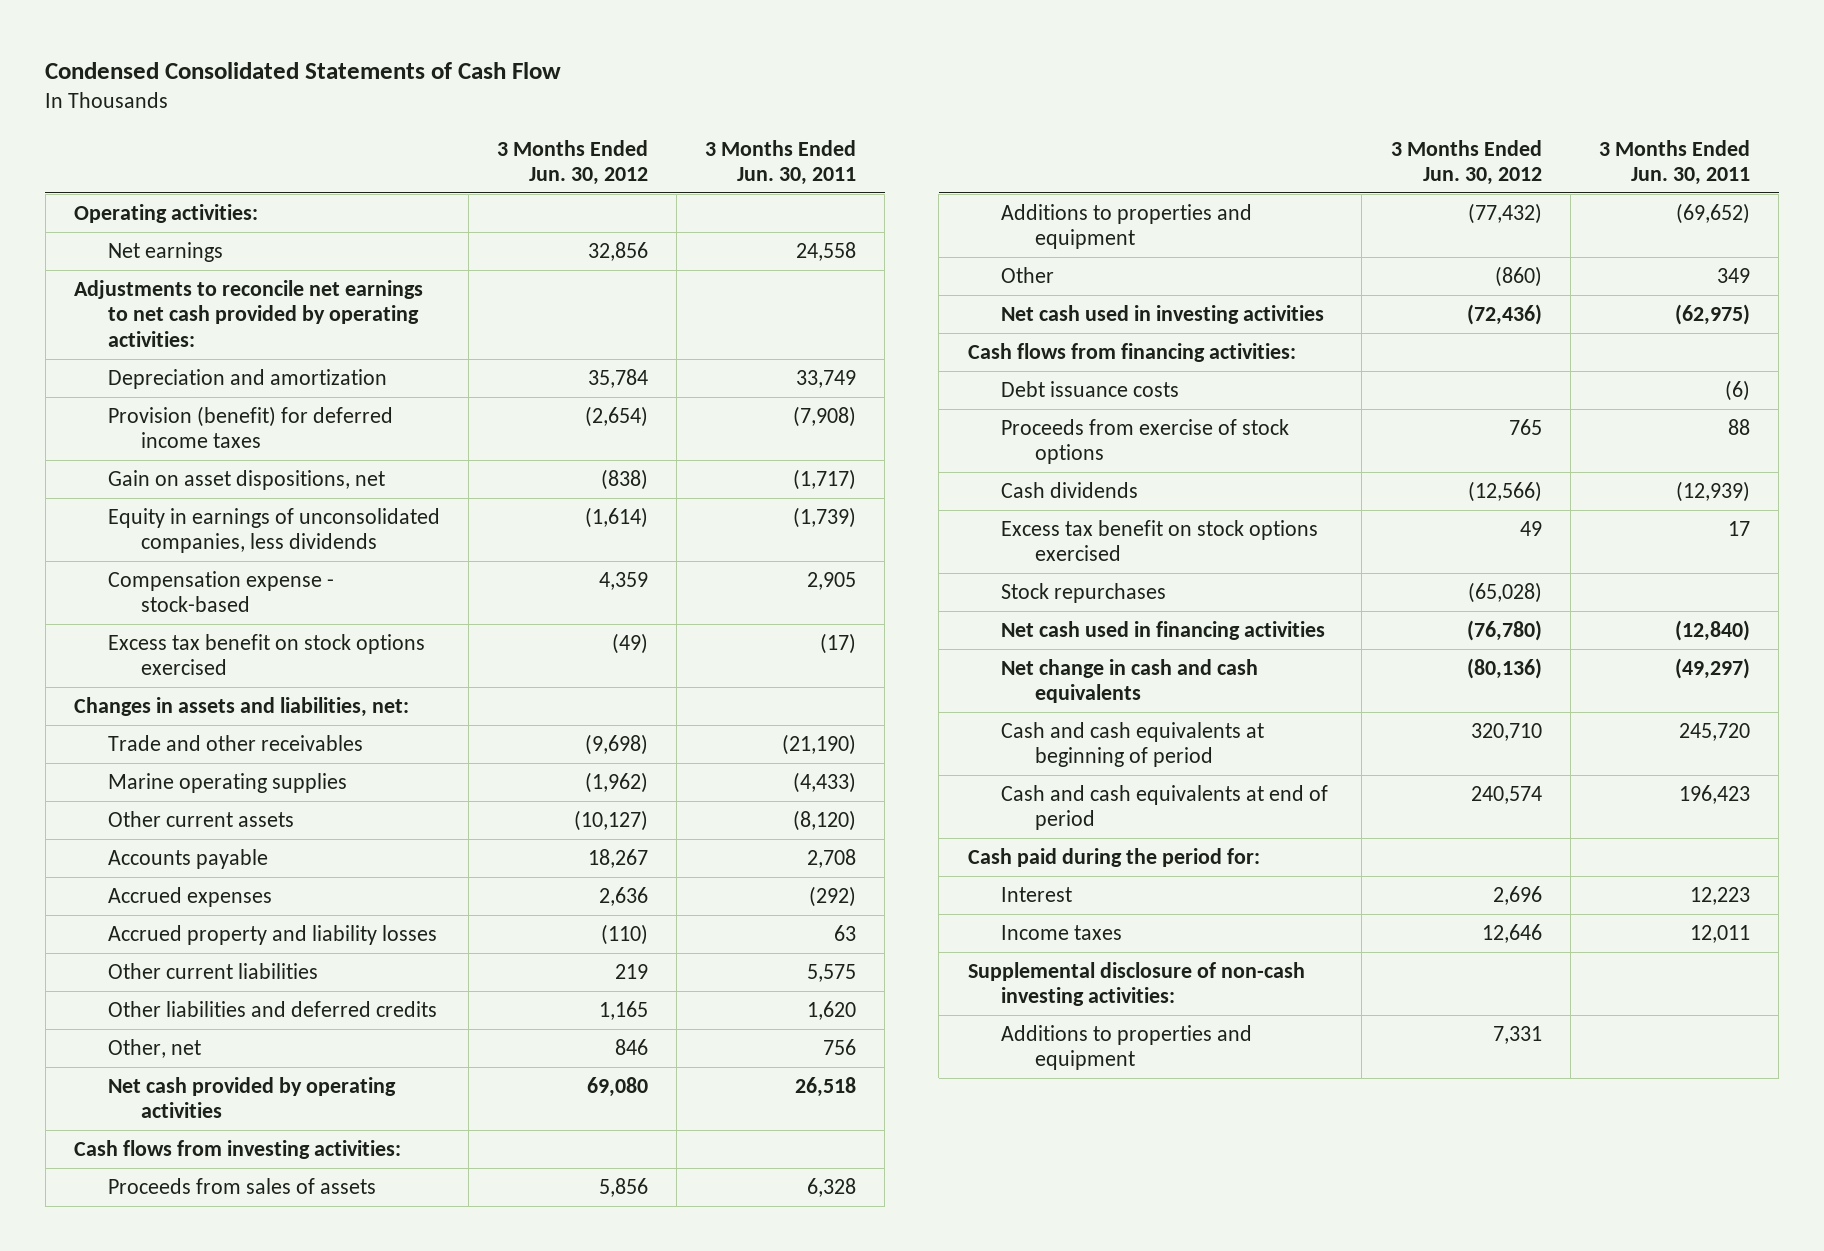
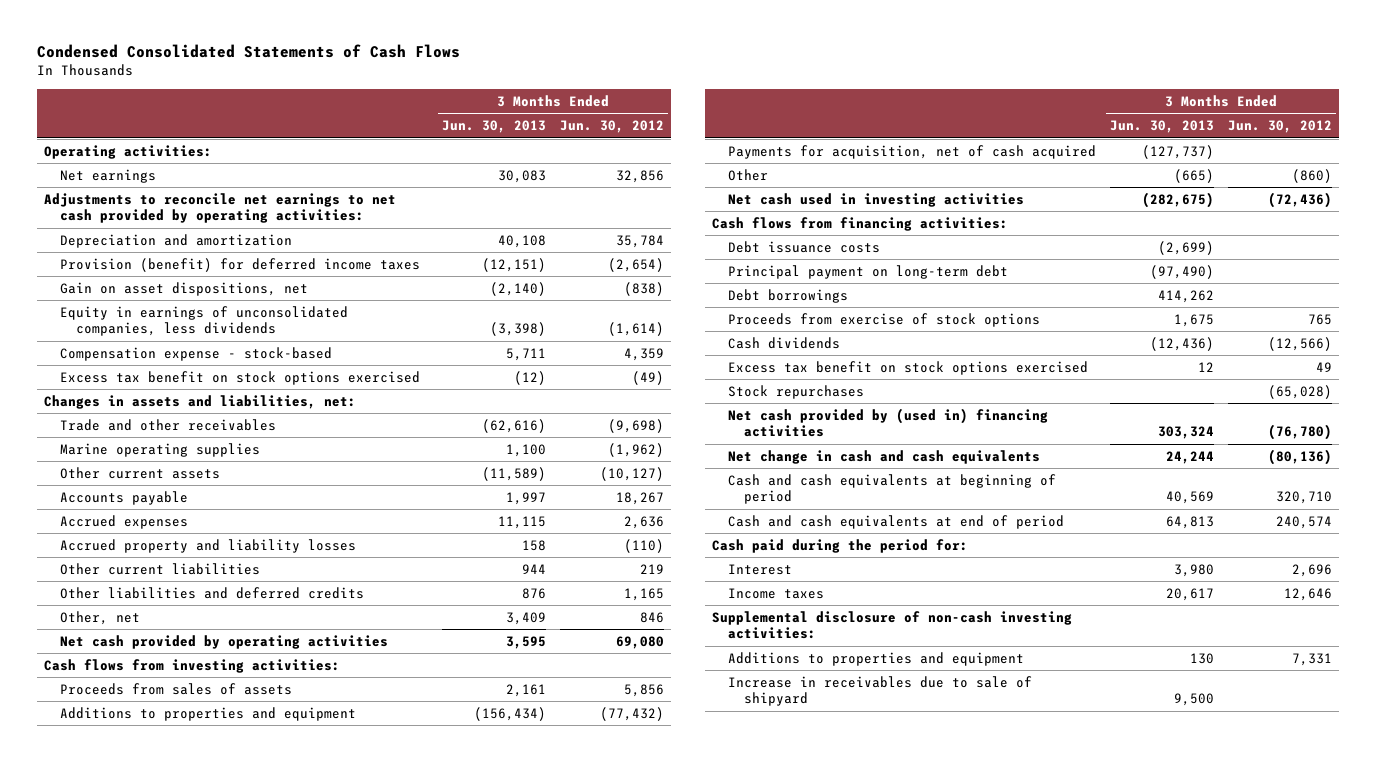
[45,61,562,79] Condensed Consolidated Statements of Cash Flow -> [36,44,460,59] Condensed Consolidated Statements of Cash Flows
[705,139,857,186] 3 Months Ended Jun. 30, 2011 -> none
none -> [441,120,546,134] Jun. 30, 2013
none -> [727,144,1096,159] Payments for acquisition, net of cash acquired
none -> [727,264,1008,279] Principal payment on long-term debt
none -> [727,288,848,303] Debt borrowings
[1001,620,1326,640] Net cash used in financing activities -> [727,407,1048,438] Net cash provided by (used in) financing activities
none -> [727,675,1032,707] Increase in receivables due to sale of shipyard

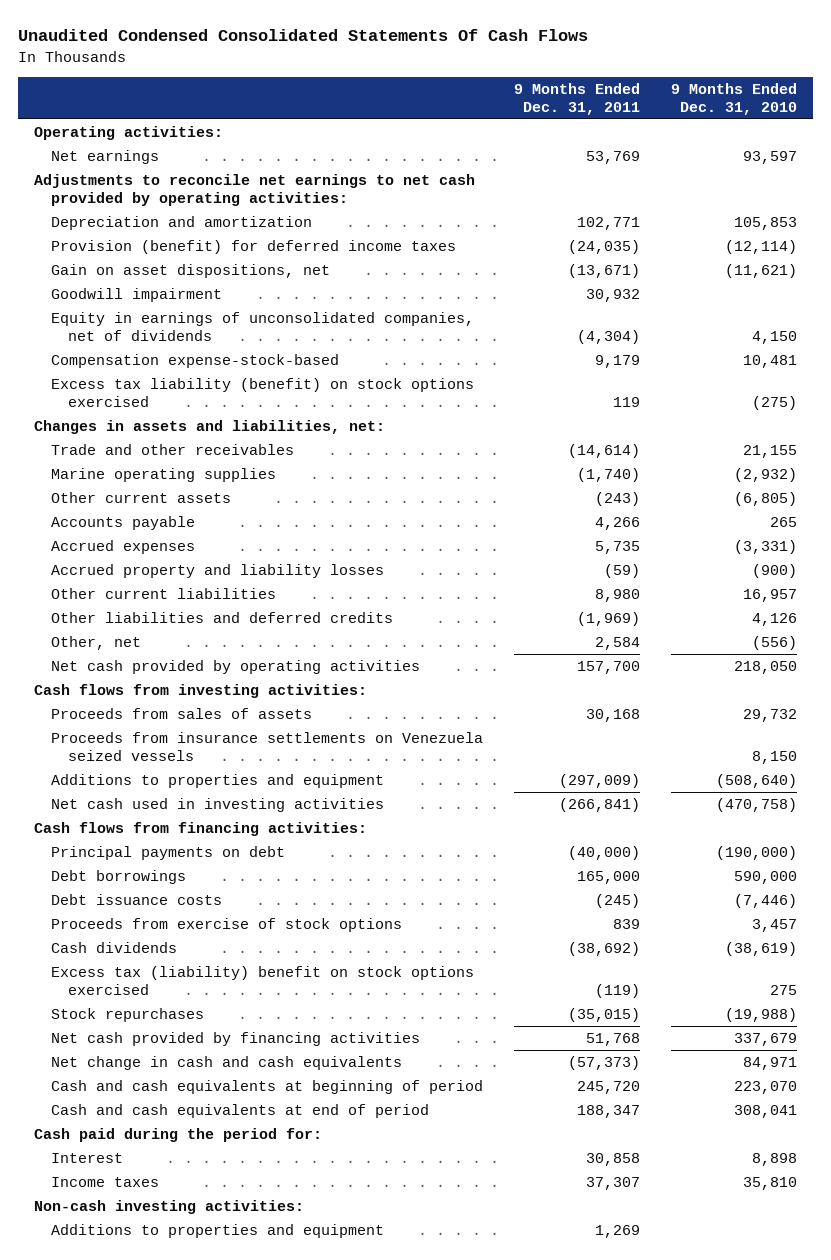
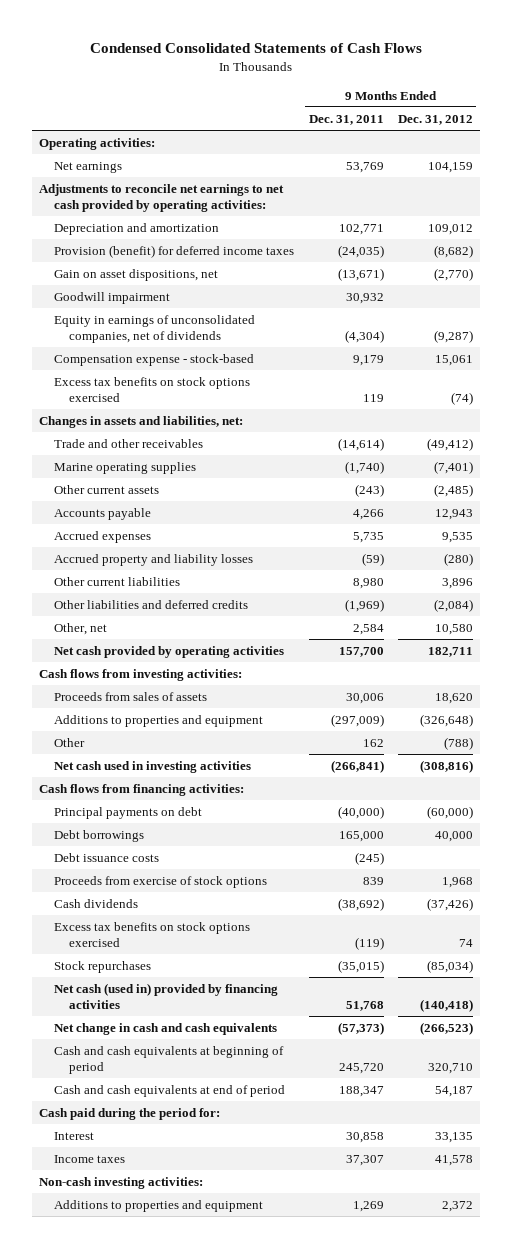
[18,29,589,42] Unaudited Condensed Consolidated Statements Of Cash Flows -> [90,42,423,53] Condensed Consolidated Statements of Cash Flows
[671,82,798,115] 9 Months Ended Dec. 31, 2010 -> none
none -> [397,114,473,125] Dec. 31, 2012
[50,354,339,369] Compensation expense-stock-based -> [54,353,255,366] Compensation expense - stock-based
[50,378,474,407] Excess tax liability (benefit) on stock options exercised -> [54,376,251,402] Excess tax benefits on stock options exercised
[50,732,483,761] Proceeds from insurance settlements on Venezuela seized vessels -> none
[586,709,641,723] 30,168 -> [345,692,384,704] 30,006
none -> [54,737,86,747] Other
[50,966,474,995] Excess tax (liability) benefit on stock options exercised -> [54,921,251,947] Excess tax benefits on stock options exercised
[50,1032,420,1047] Net cash provided by financing activities -> [54,982,279,1009] Net cash (used in) provided by financing activities

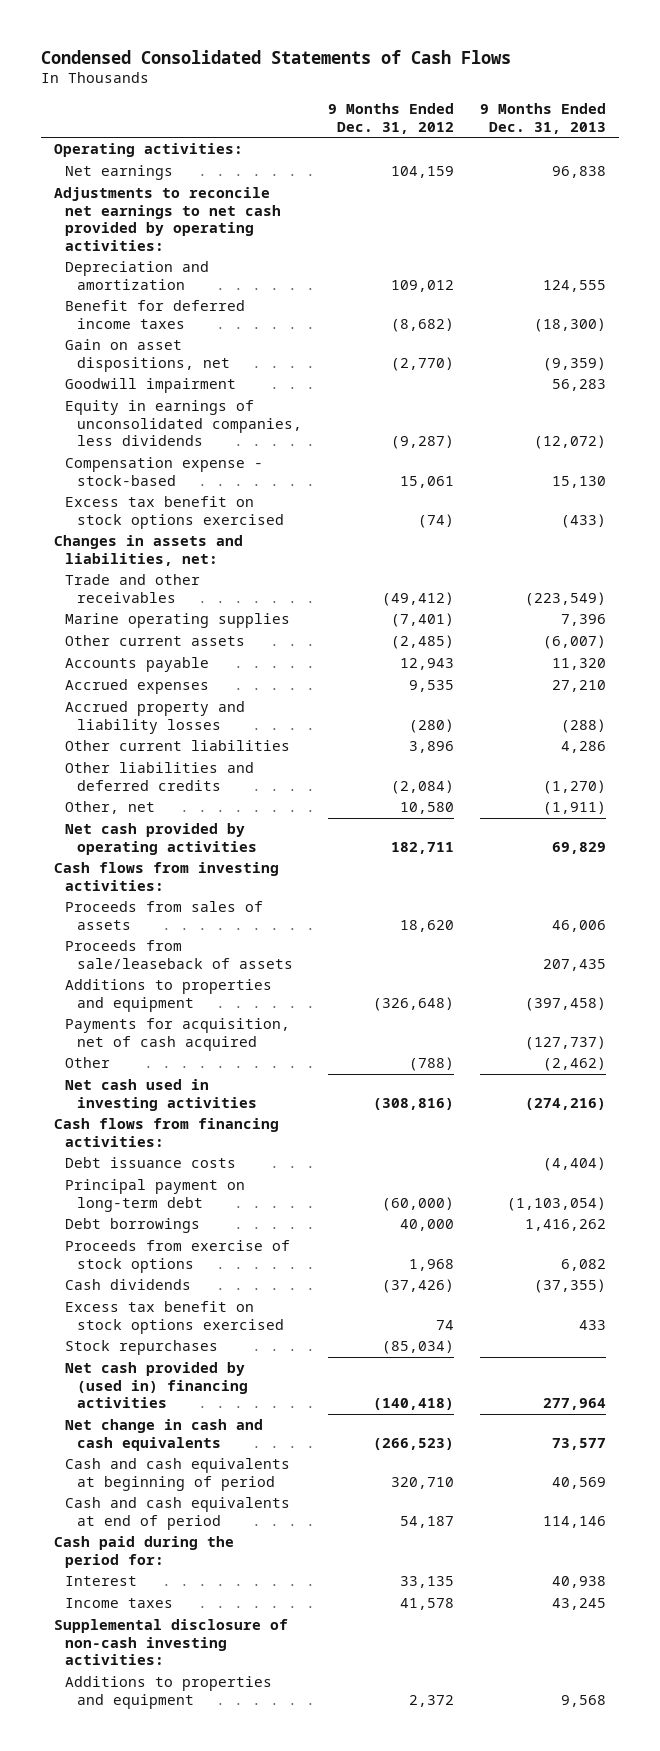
[308,114,384,125] Dec. 31, 2011 -> none
none -> [479,103,606,134] 9 Months Ended Dec. 31, 2013
[54,244,295,258] Provision (benefit) for deferred income taxes -> [65,300,246,329] Benefit for deferred income taxes
[54,314,256,343] Equity in earnings of unconsolidated companies, net of dividends -> [65,400,302,447] Equity in earnings of unconsolidated companies, less dividends
[54,376,251,402] Excess tax benefits on stock options exercised -> [65,496,284,529] Excess tax benefit on stock options exercised
none -> [65,940,293,969] Proceeds from sale/leaseback of assets
none -> [65,1018,291,1051] Payments for acquisition, net of cash acquired
[54,806,203,819] Principal payments on debt -> none
none -> [65,1179,246,1212] Principal payment on long-term debt
[54,829,145,842] Debt borrowings -> [65,1218,201,1234] Debt borrowings
[54,921,251,947] Excess tax benefits on stock options exercised -> [65,1301,284,1334] Excess tax benefit on stock options exercised
[54,982,279,1009] Net cash (used in) provided by financing activities -> [65,1362,248,1409] Net cash provided by (used in) financing activities
[39,1176,204,1189] Non-cash investing activities: -> [53,1619,288,1666] Supplemental disclosure of non-cash investing activities:

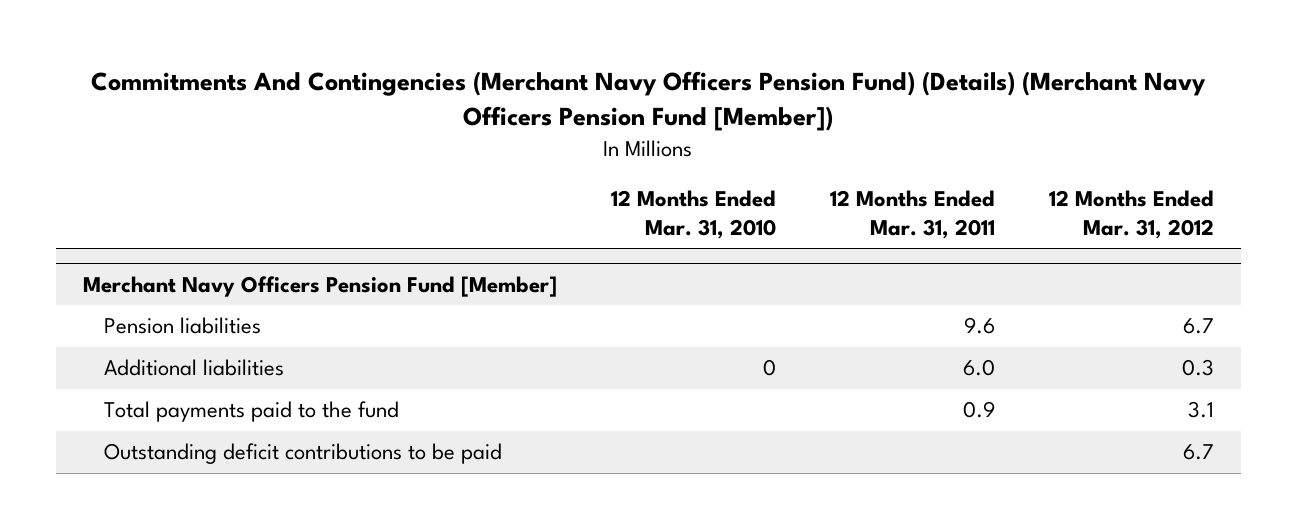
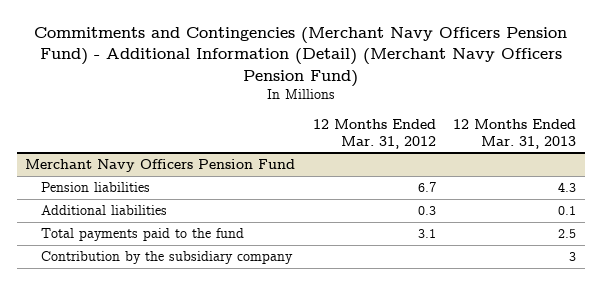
[91,71,1207,132] Commitments And Contingencies (Merchant Navy Officers Pension Fund) (Details) (Merchant Navy Officers Pension Fund [Member]) -> [33,26,567,87] Commitments and Contingencies (Merchant Navy Officers Pension Fund) - Additional Information (Detail) (Merchant Navy Officers Pension Fund)
[610,190,776,239] 12 Months Ended Mar. 31, 2010 -> none
[830,190,996,239] 12 Months Ended Mar. 31, 2011 -> none
none -> [453,119,577,149] 12 Months Ended Mar. 31, 2013
[82,275,557,297] Merchant Navy Officers Pension Fund [Member] -> [25,159,296,173] Merchant Navy Officers Pension Fund
[103,443,502,465] Outstanding deficit contributions to be paid -> none
none -> [40,251,293,265] Contribution by the subsidiary company

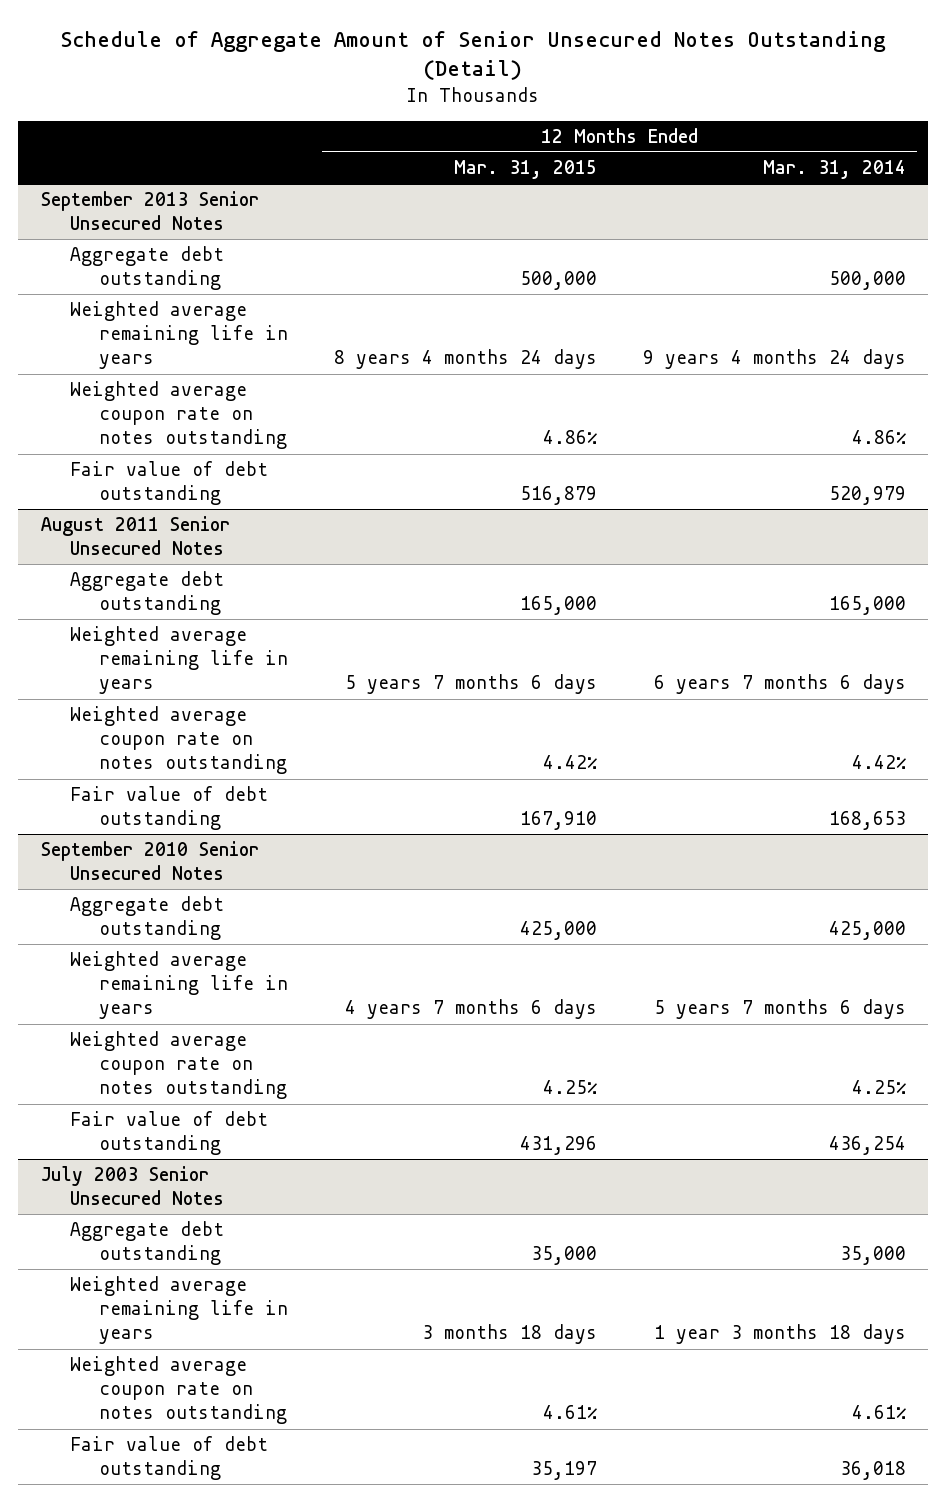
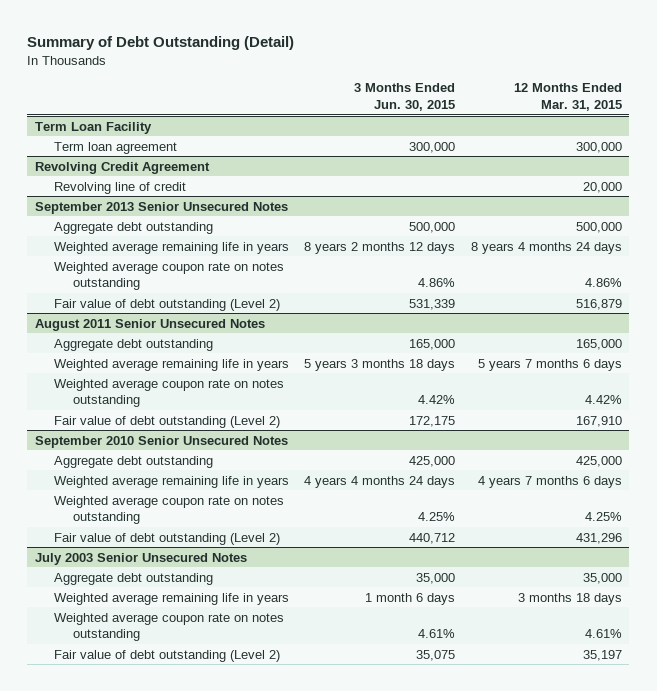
[60,31,887,81] Schedule of Aggregate Amount of Senior Unsecured Notes Outstanding (Detail) -> [27,36,295,51] Summary of Debt Outstanding (Detail)
[762,160,906,180] Mar. 31, 2014 -> none
none -> [354,83,456,112] 3 Months Ended Jun. 30, 2015
none -> [34,121,152,134] Term Loan Facility
none -> [54,141,178,154] Term loan agreement
none -> [34,161,210,174] Revolving Credit Agreement
none -> [54,181,187,194] Revolving line of credit
[69,461,268,506] Fair value of debt outstanding -> [54,298,281,311] Fair value of debt outstanding (Level 2)
[69,786,268,831] Fair value of debt outstanding -> [54,415,281,428] Fair value of debt outstanding (Level 2)
[69,1111,268,1156] Fair value of debt outstanding -> [54,532,281,545] Fair value of debt outstanding (Level 2)
[69,1436,268,1481] Fair value of debt outstanding -> [54,649,281,662] Fair value of debt outstanding (Level 2)

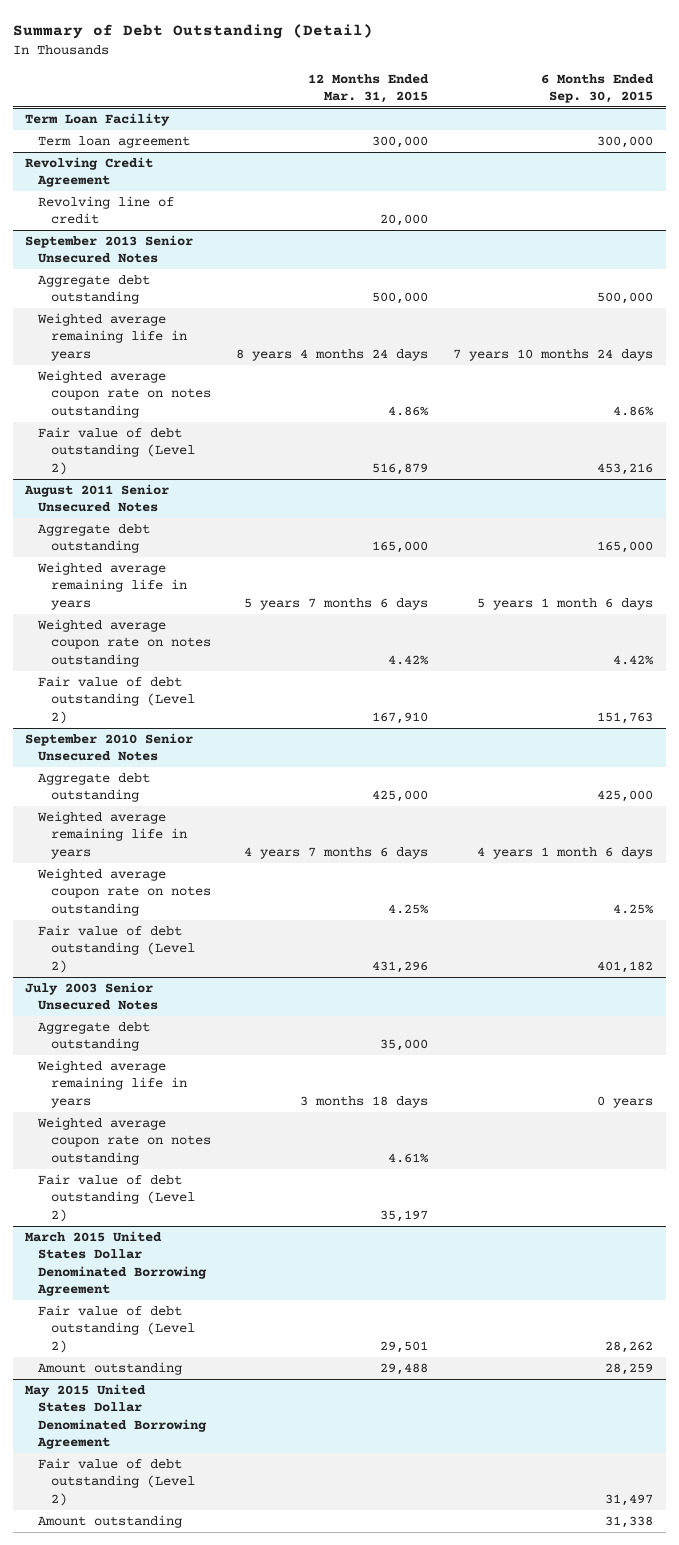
[354,83,456,112] 3 Months Ended Jun. 30, 2015 -> none
none -> [541,73,655,104] 6 Months Ended Sep. 30, 2015
none -> [25,1230,208,1297] March 2015 United States Dollar Denominated Borrowing Agreement
none -> [38,1304,196,1353] Fair value of debt outstanding (Level 2)
none -> [38,1361,183,1375] Amount outstanding
none -> [25,1383,208,1450] May 2015 United States Dollar Denominated Borrowing Agreement
none -> [38,1457,196,1506] Fair value of debt outstanding (Level 2)
none -> [38,1514,183,1528] Amount outstanding

